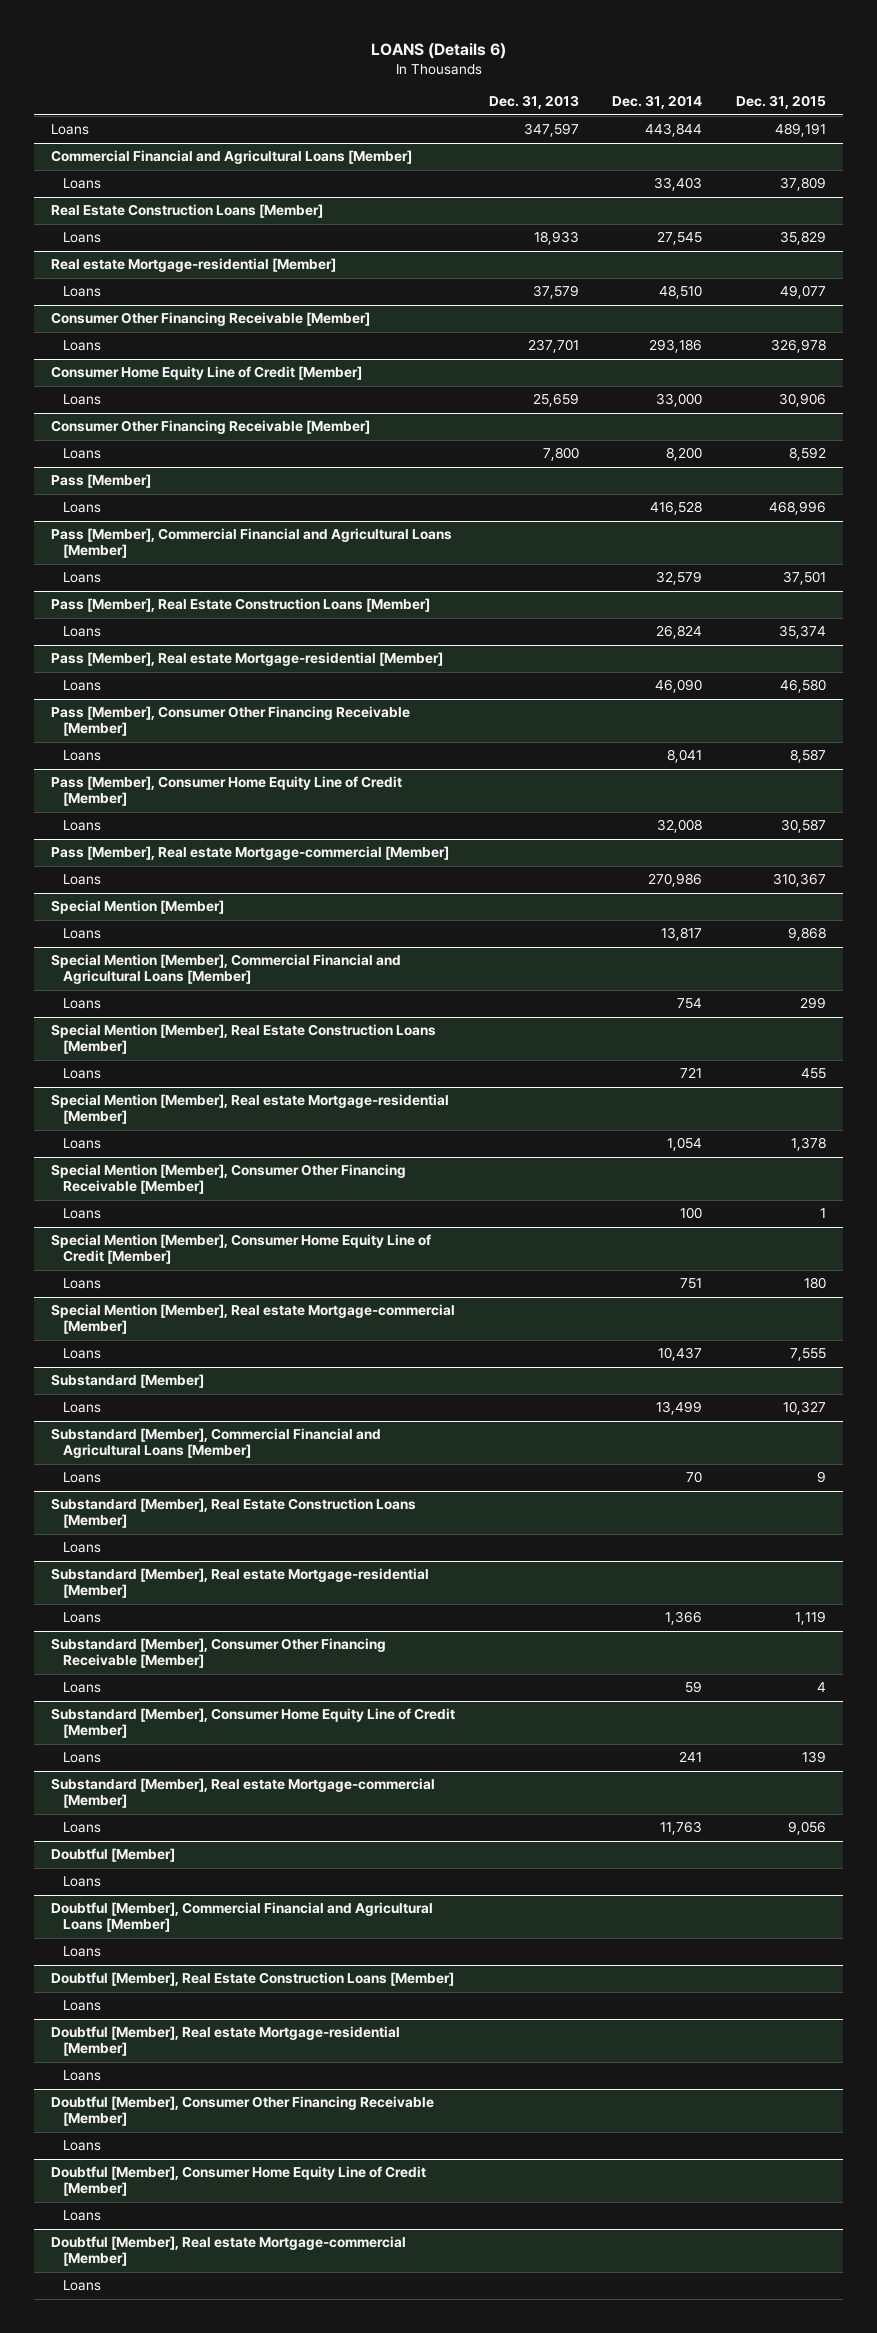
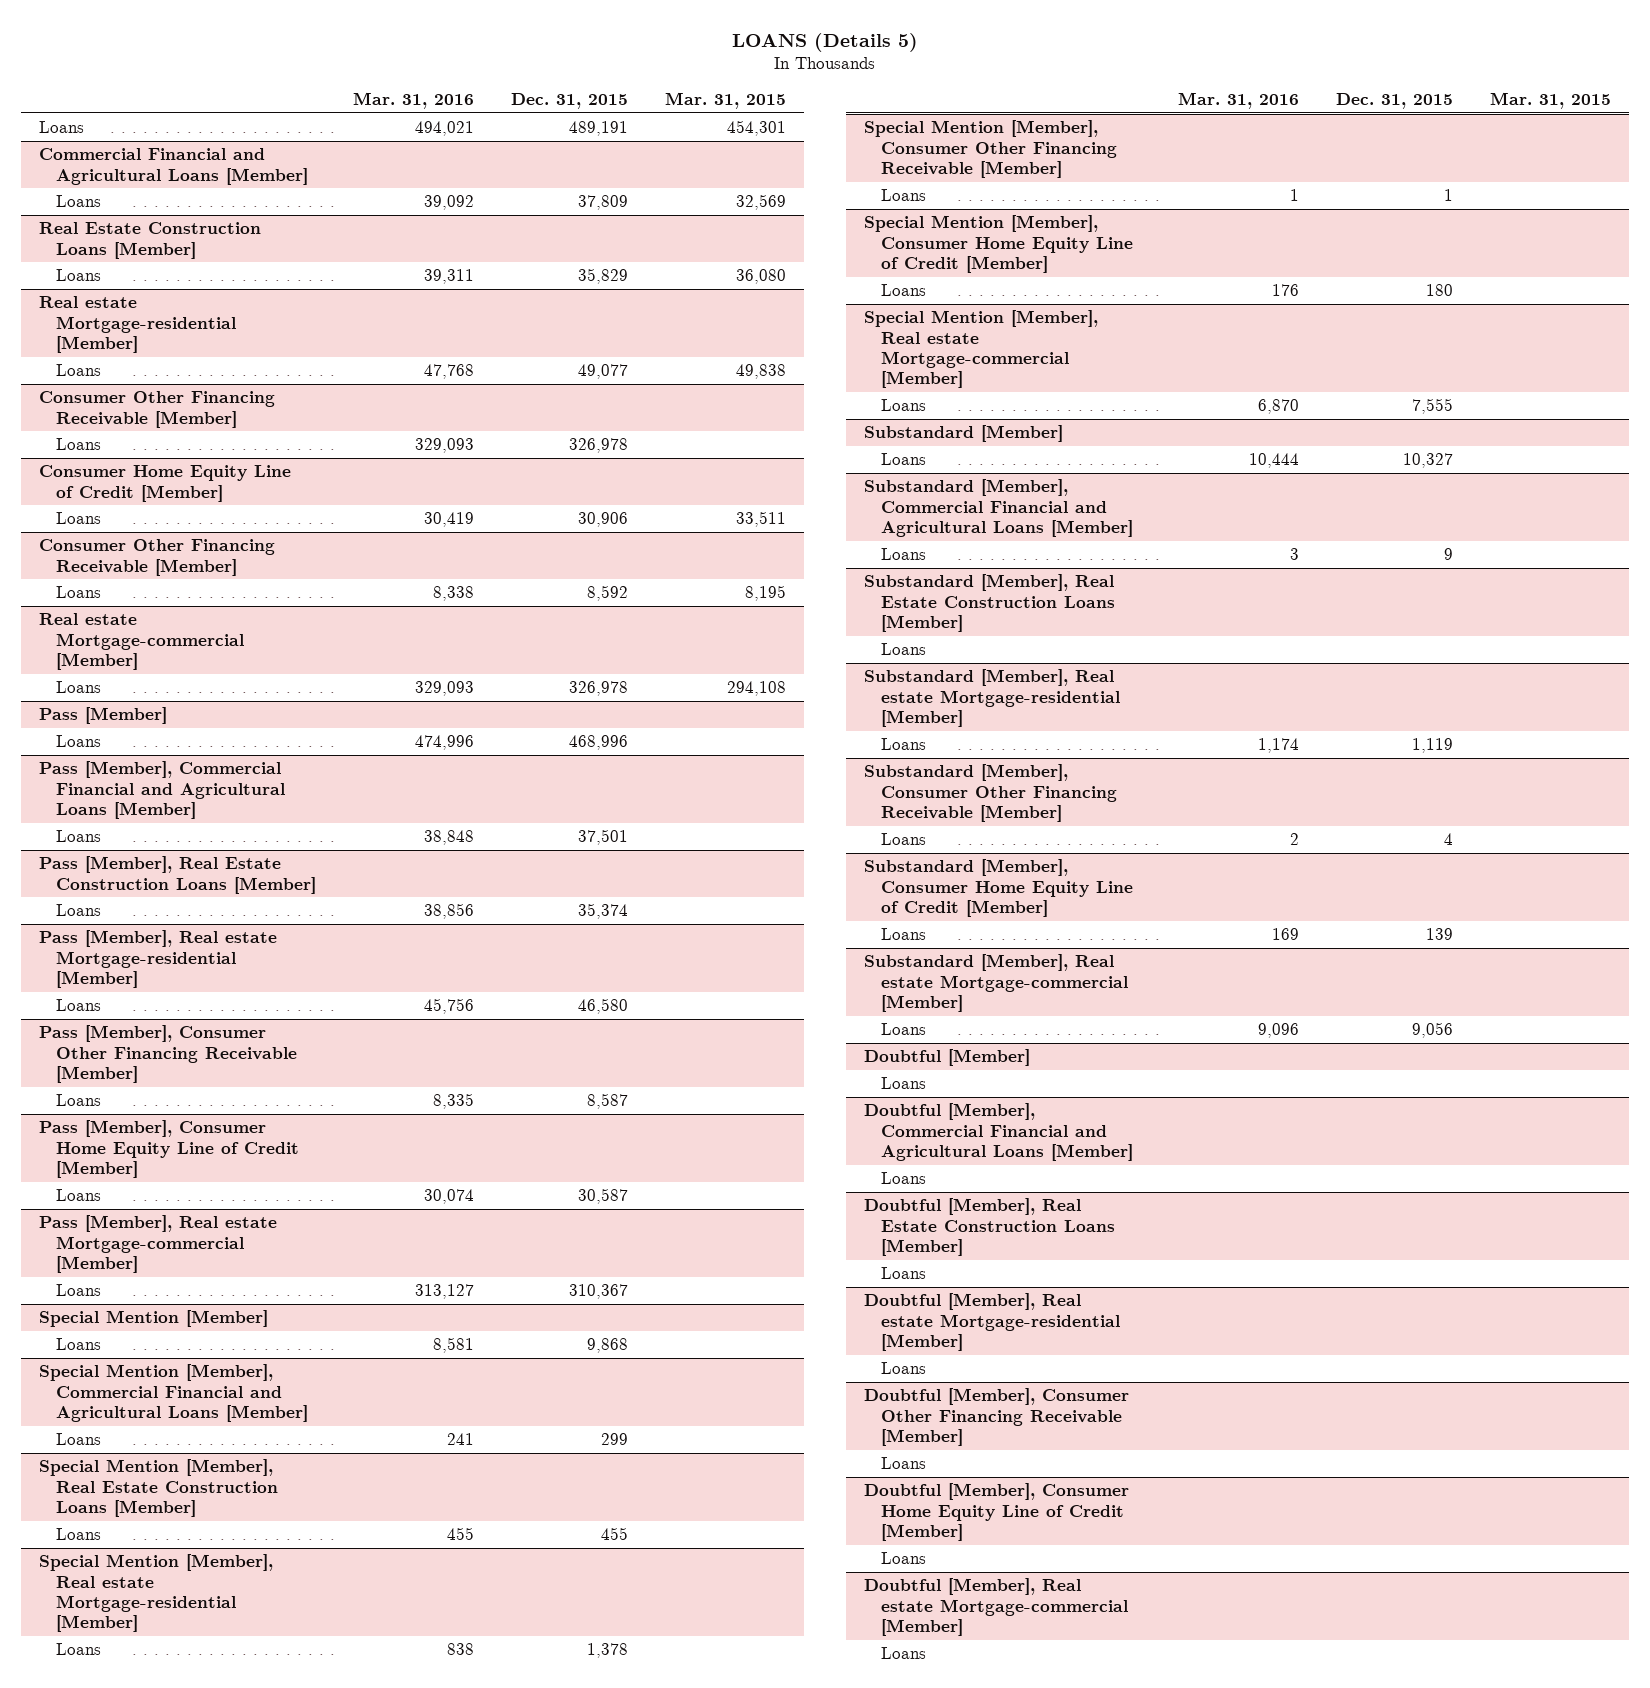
[370,43,506,60] LOANS (Details 6) -> [731,32,918,52] LOANS (Details 5)
[488,95,579,110] Dec. 31, 2013 -> none
[612,95,703,110] Dec. 31, 2014 -> none
none -> [353,91,475,109] Mar. 31, 2016
none -> [664,91,786,109] Mar. 31, 2015
none -> [39,613,245,670] Real estate Mortgage-commercial [Member]
none -> [56,681,102,694] Loans

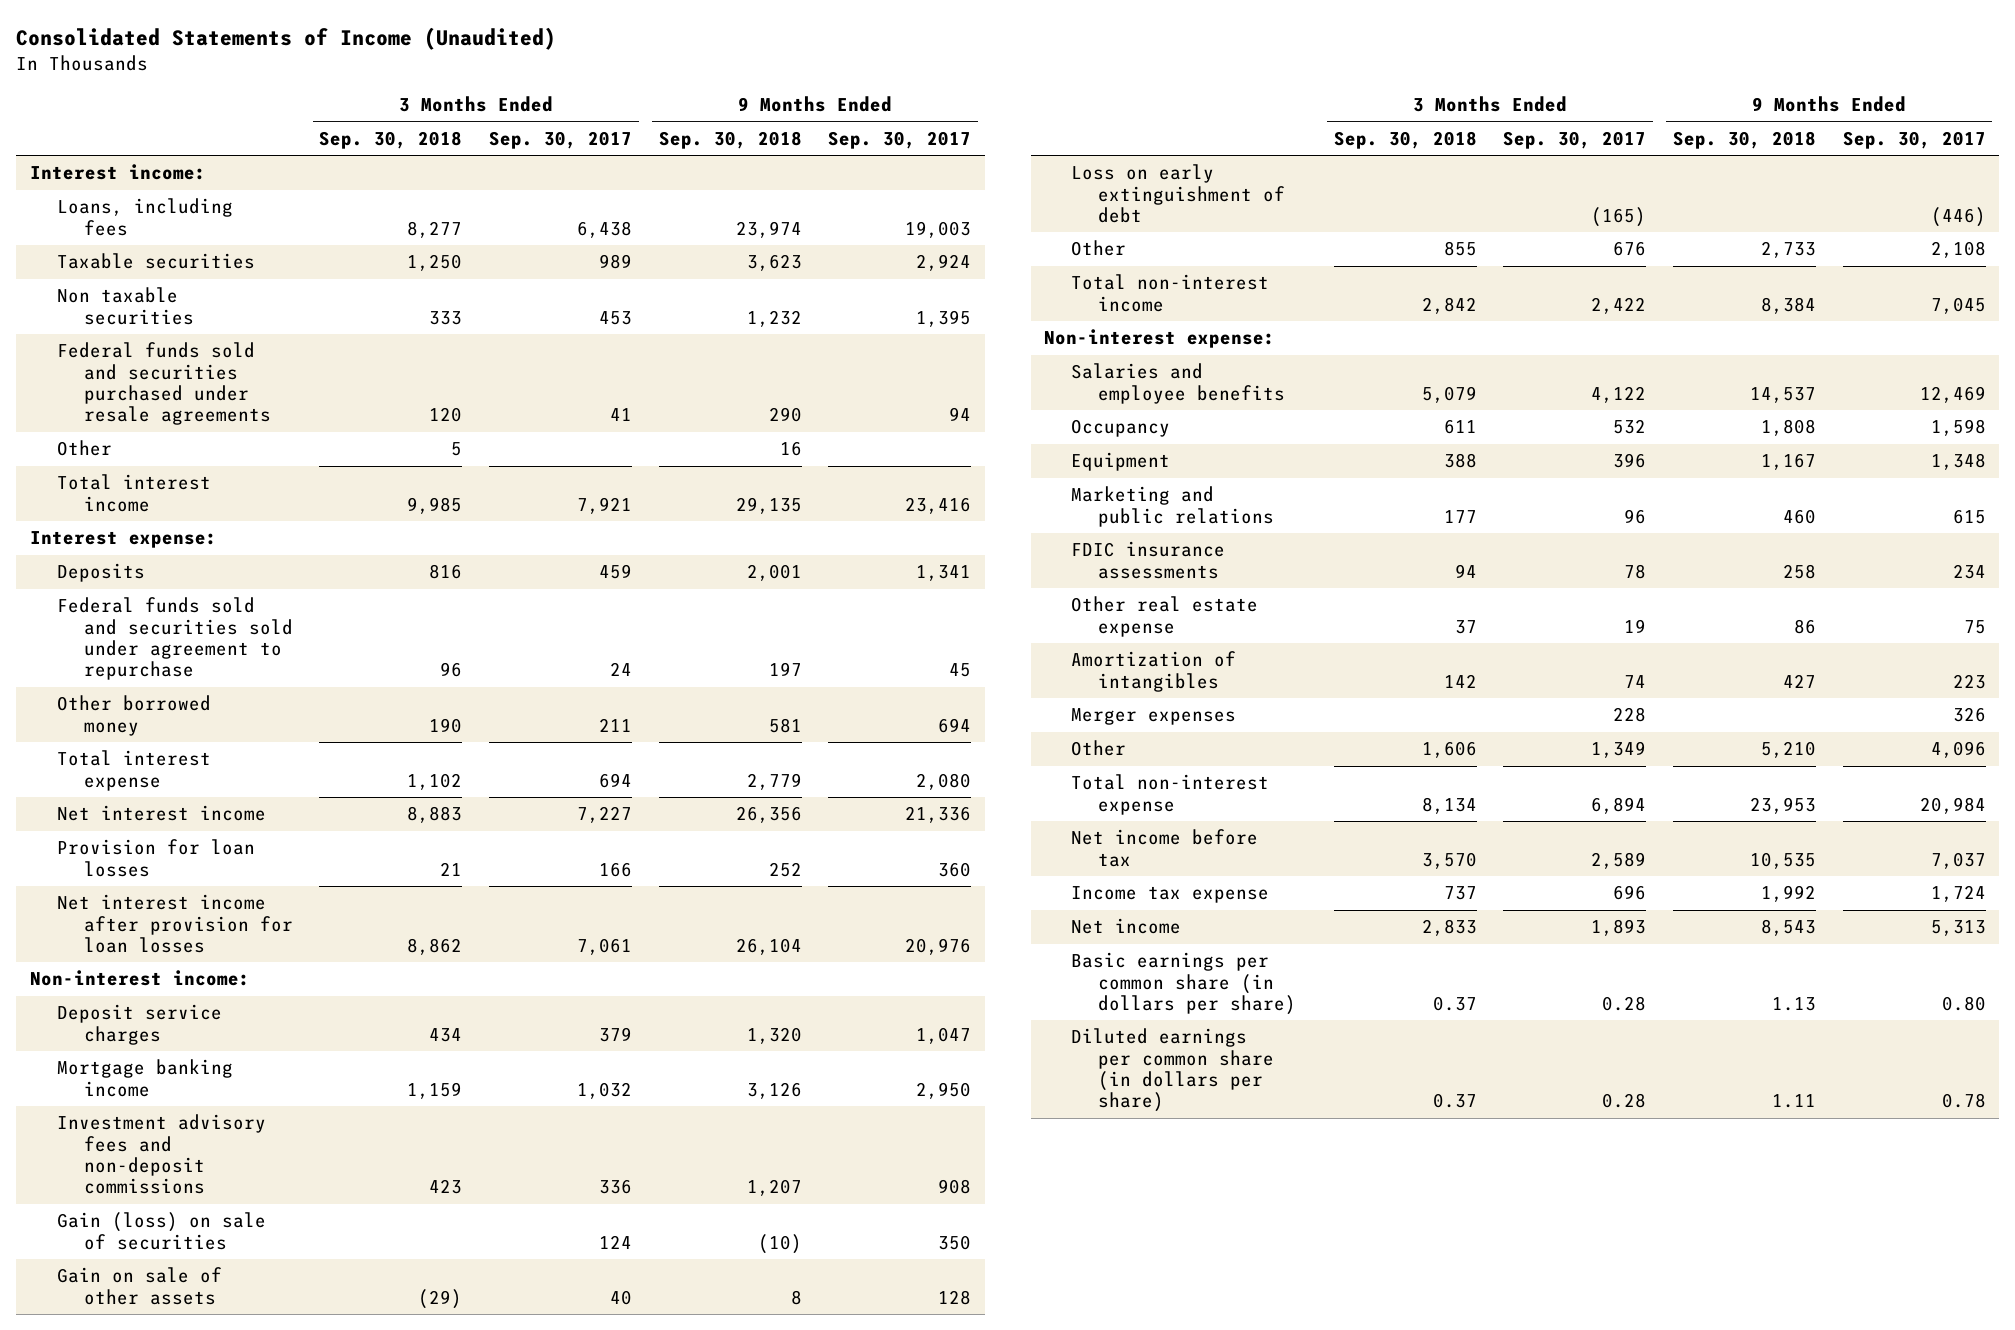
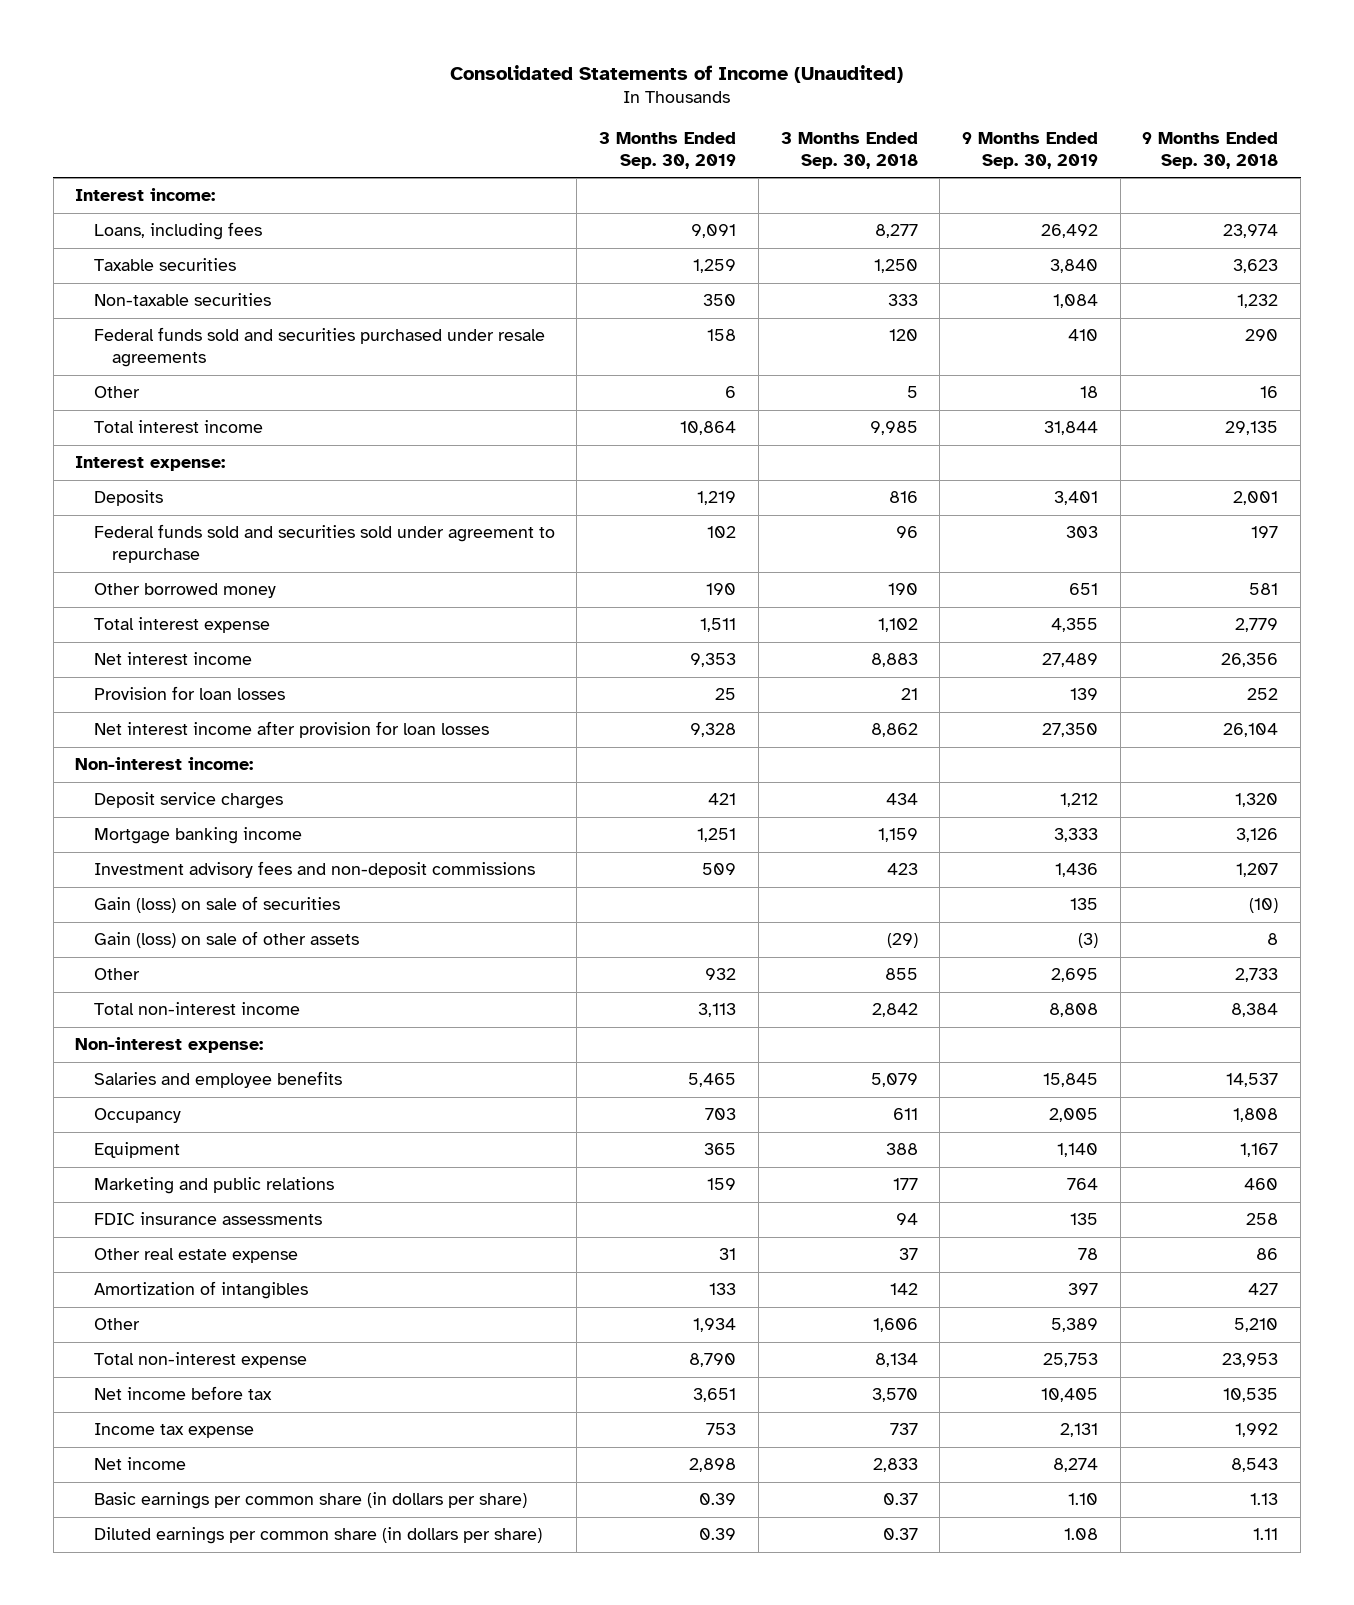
[488,130,632,149] Sep. 30, 2017 -> none
[828,130,972,149] Sep. 30, 2017 -> none
none -> [599,131,737,169] 3 Months Ended Sep. 30, 2019
none -> [961,131,1098,169] 9 Months Ended Sep. 30, 2019
[56,287,194,325] Non taxable securities -> [93,293,271,307] Non-taxable securities
[1070,164,1285,224] Loss on early extinguishment of debt -> none
[56,1267,222,1305] Gain on sale of other assets -> [93,931,359,949] Gain (loss) on sale of other assets
[1070,708,1236,726] Merger expenses -> none

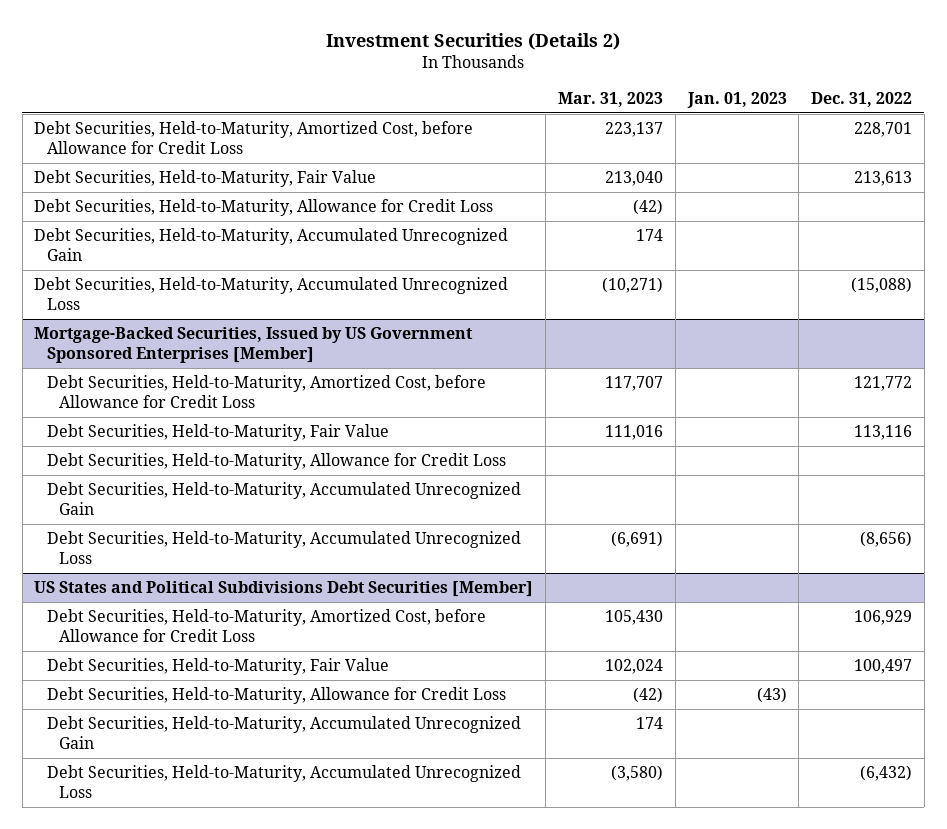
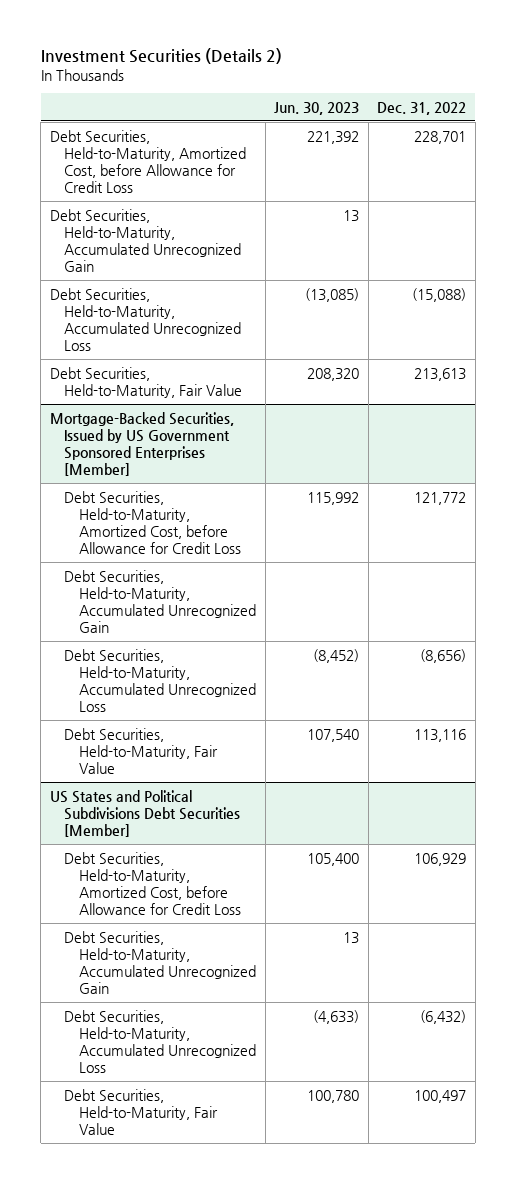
[557,91,663,107] Mar. 31, 2023 -> none
[686,91,787,108] Jan. 01, 2023 -> none
none -> [274,101,360,115] Jun. 30, 2023
[34,199,494,217] Debt Securities, Held-to-Maturity, Allowance for Credit Loss -> none
[34,170,377,188] Debt Securities, Held-to-Maturity, Fair Value -> [49,366,243,398] Debt Securities, Held-to-Maturity, Fair Value
[46,453,506,471] Debt Securities, Held-to-Maturity, Allowance for Credit Loss -> none
[46,424,389,442] Debt Securities, Held-to-Maturity, Fair Value -> [64,727,219,774] Debt Securities, Held-to-Maturity, Fair Value
[46,687,506,705] Debt Securities, Held-to-Maturity, Allowance for Credit Loss -> none
[46,658,389,676] Debt Securities, Held-to-Maturity, Fair Value -> [64,1088,219,1135] Debt Securities, Held-to-Maturity, Fair Value

